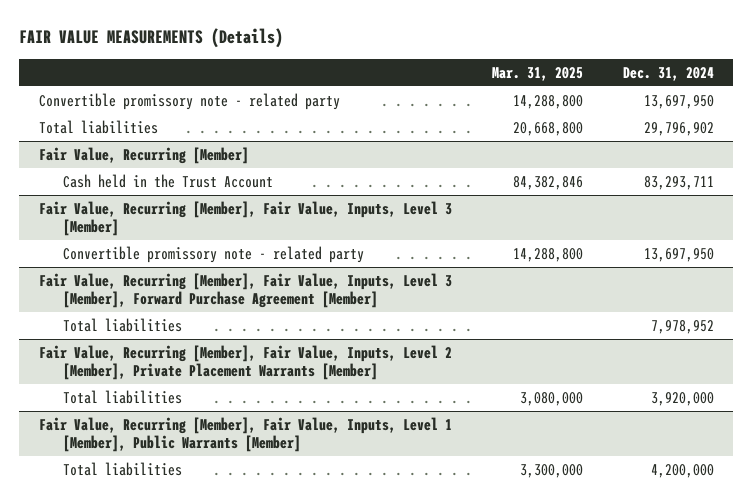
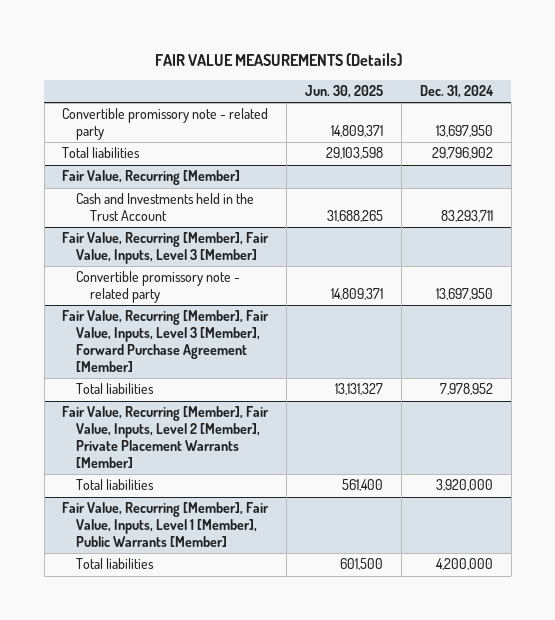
[491,66,583,81] Mar. 31, 2025 -> none
none -> [305,84,384,98] Jun. 30, 2025
[63,173,274,188] Cash held in the Trust Account -> [76,193,255,222] Cash and Investments held in the Trust Account

